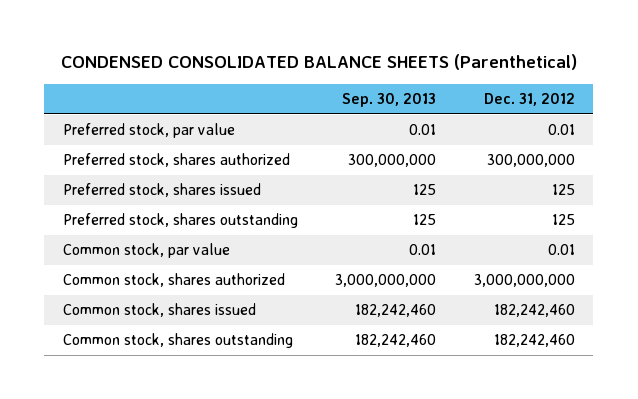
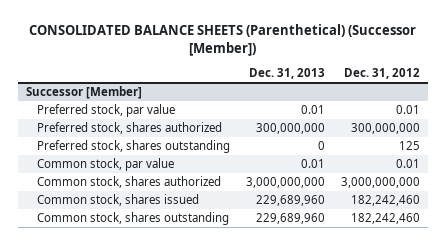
[60,54,577,71] CONDENSED CONSOLIDATED BALANCE SHEETS (Parenthetical) -> [28,24,416,57] CONSOLIDATED BALANCE SHEETS (Parenthetical) (Successor [Member])
[342,92,437,107] Sep. 30, 2013 -> none
none -> [249,68,326,80] Dec. 31, 2013
none -> [25,85,142,99] Successor [Member]
[62,183,261,198] Preferred stock, shares issued -> none

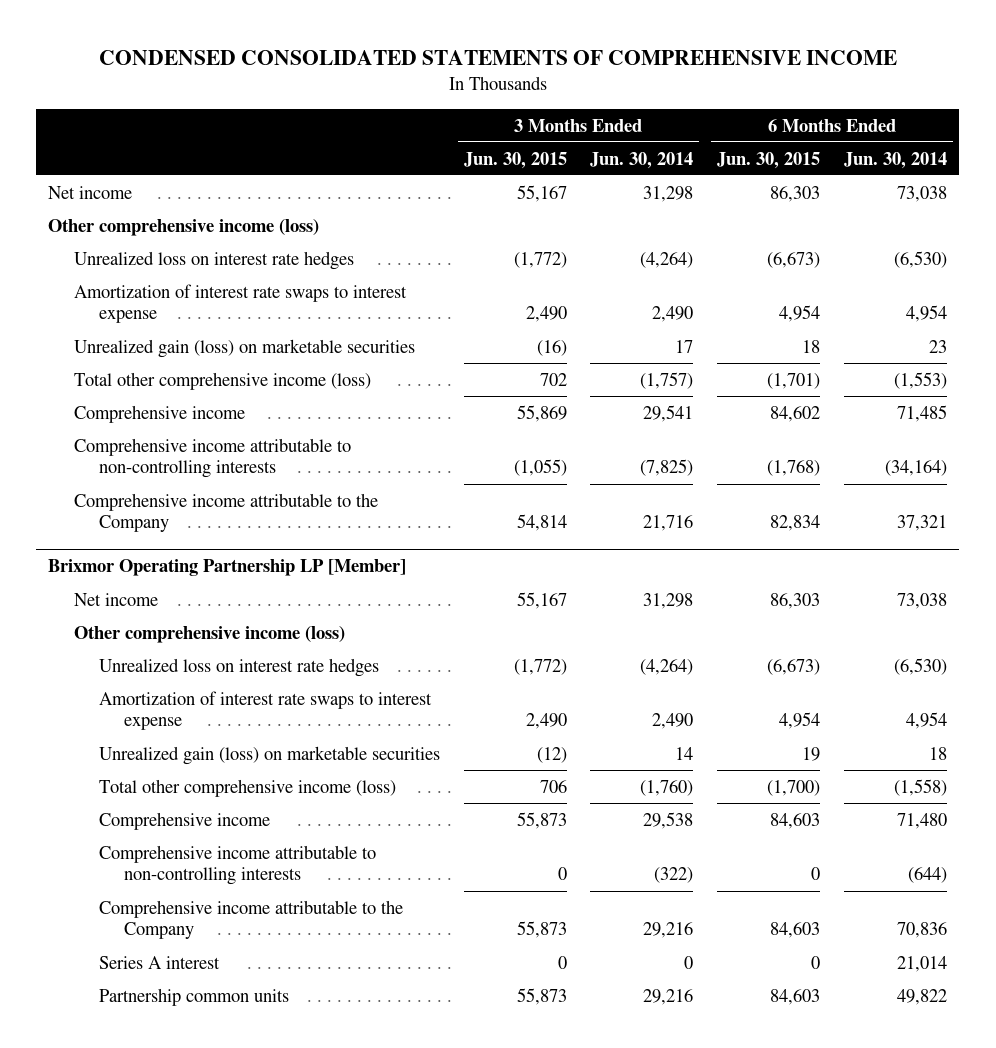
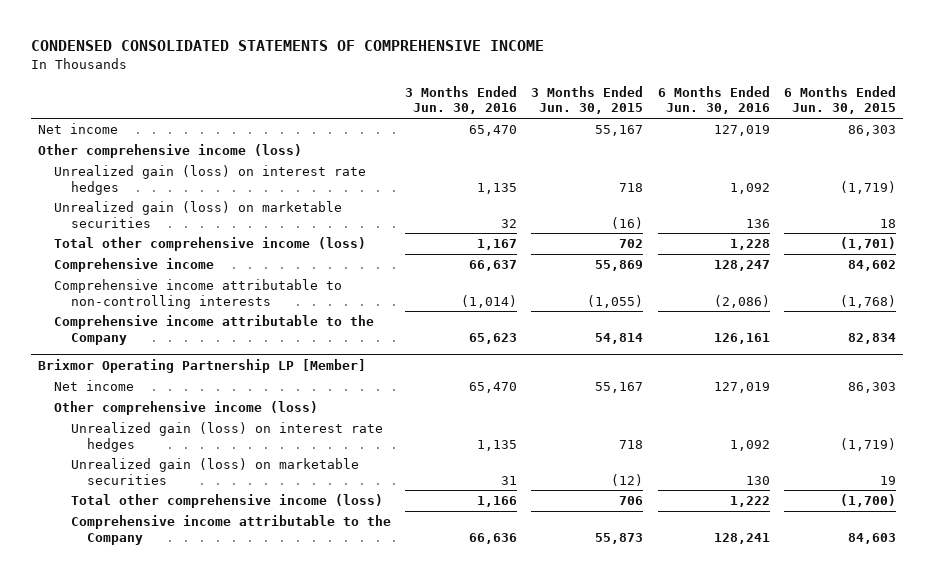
[590,151,694,169] Jun. 30, 2014 -> none
[844,151,948,169] Jun. 30, 2014 -> none
none -> [404,86,517,115] 3 Months Ended Jun. 30, 2016
none -> [657,86,770,115] 6 Months Ended Jun. 30, 2016
[73,283,407,324] Amortization of interest rate swaps to interest expense -> none
[73,250,354,270] Unrealized loss on interest rate hedges -> [54,165,367,195] Unrealized gain (loss) on interest rate hedges
[513,251,567,268] (1,772) -> [619,182,644,192] 718
[767,251,821,268] (6,673) -> [839,180,896,194] (1,719)
[98,690,432,731] Amortization of interest rate swaps to interest expense -> none
[98,657,379,677] Unrealized loss on interest rate hedges -> [70,422,383,452] Unrealized gain (loss) on interest rate hedges
[513,658,567,675] (1,772) -> [619,439,644,449] 718
[767,658,821,675] (6,673) -> [839,437,896,451] (1,719)
[98,811,270,830] Comprehensive income -> none
[98,844,376,886] Comprehensive income attributable to non-controlling interests -> none
[98,955,220,969] Series A interest -> none
[98,987,289,1006] Partnership common units -> none

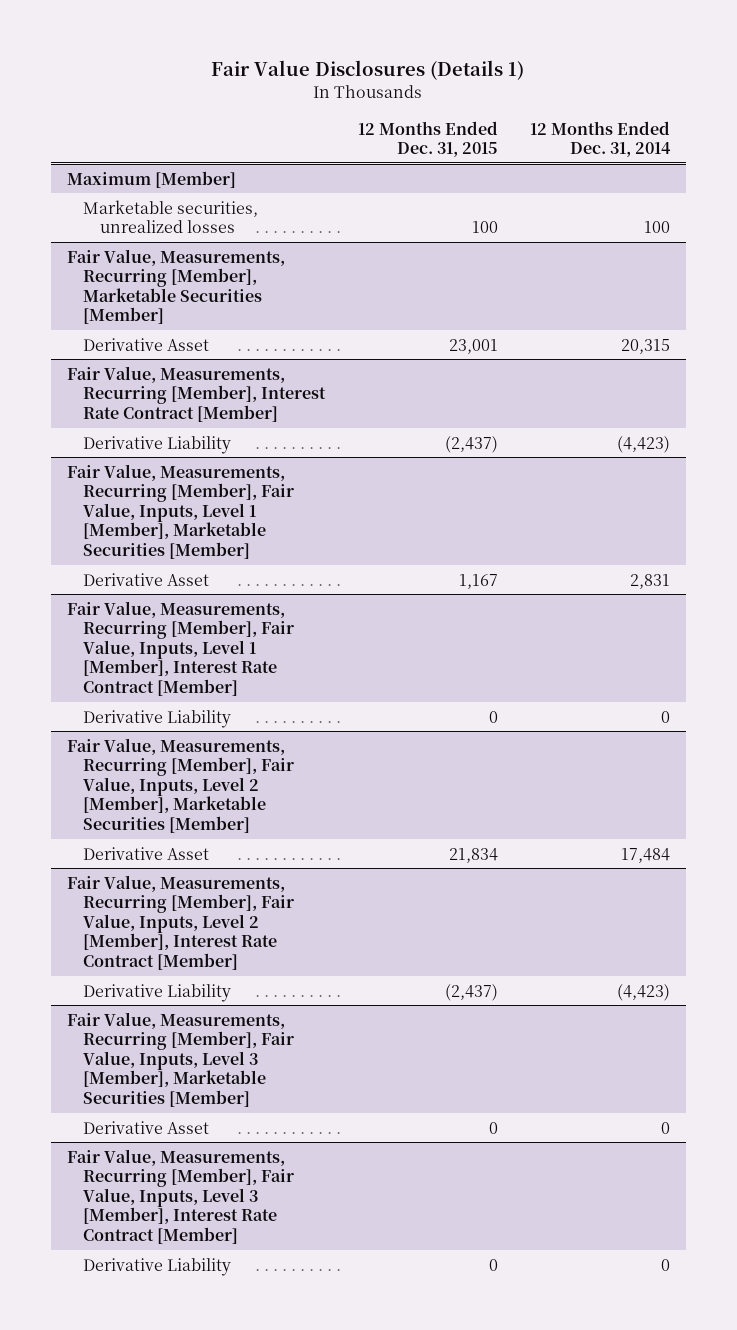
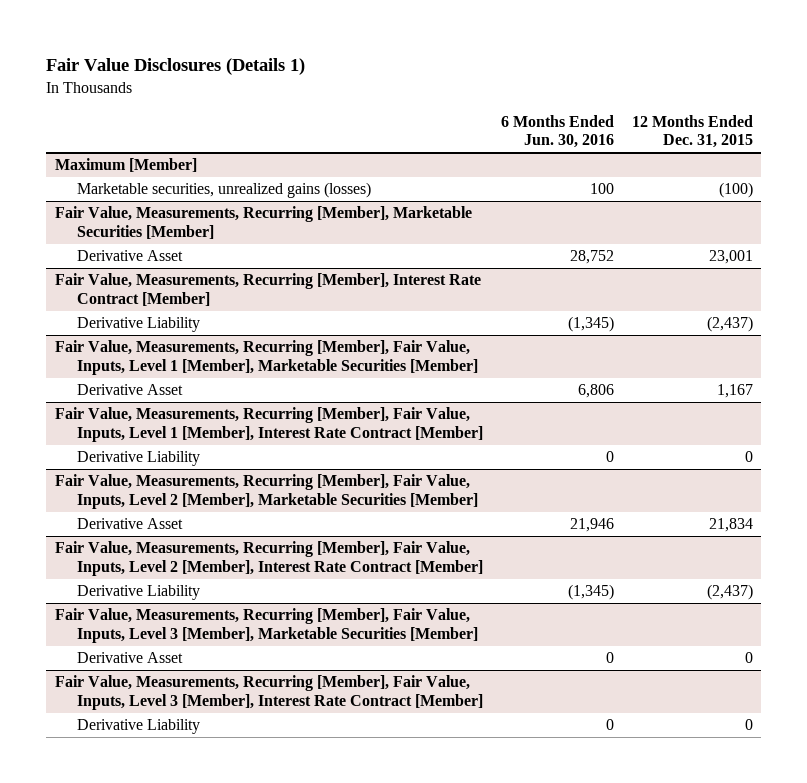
[529,120,671,158] 12 Months Ended Dec. 31, 2014 -> none
none -> [501,114,615,149] 6 Months Ended Jun. 30, 2016
[83,199,259,234] Marketable securities, unrealized losses -> [77,182,372,199] Marketable securities, unrealized gains (losses)
[471,221,498,234] 100 -> [718,182,753,199] (100)

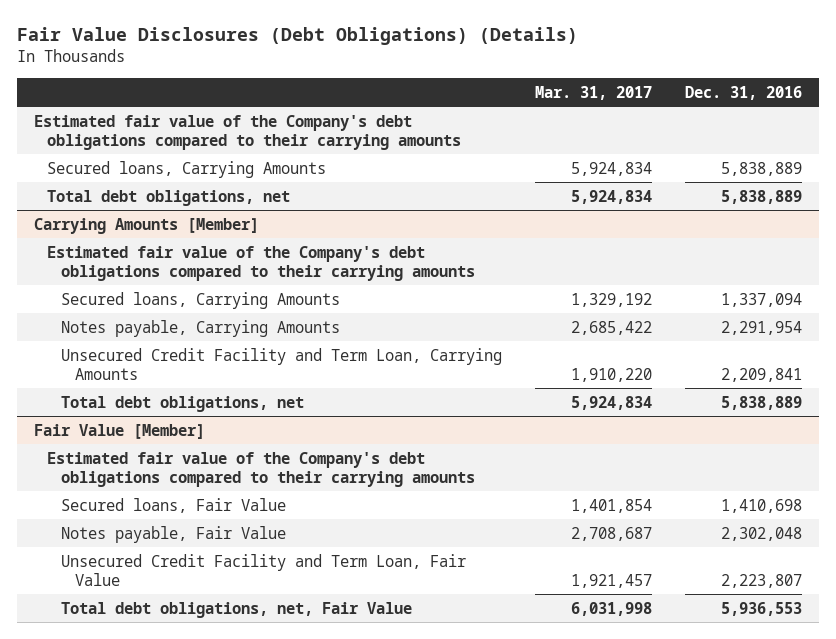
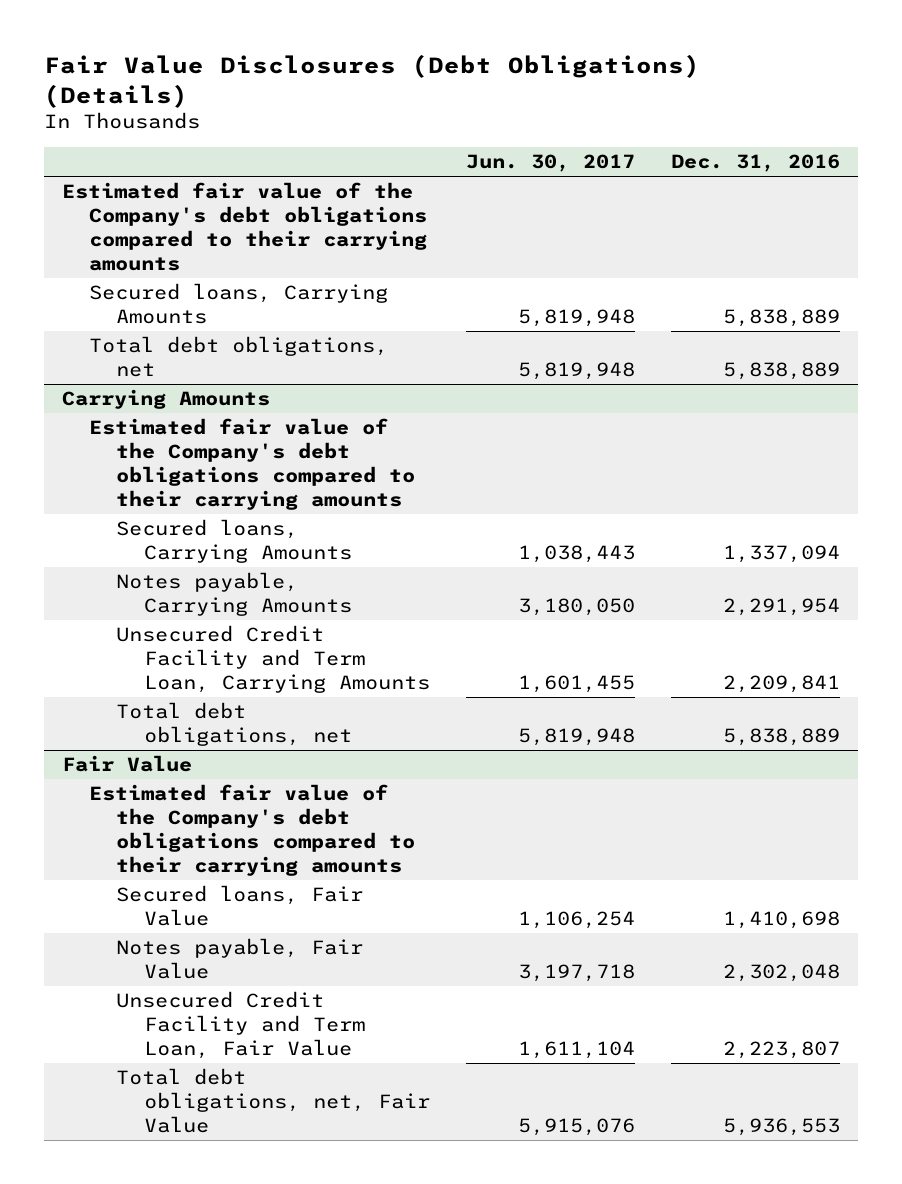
[535,85,653,100] Mar. 31, 2017 -> none
none -> [465,154,635,173] Jun. 30, 2017
[33,217,259,234] Carrying Amounts [Member] -> [61,388,270,409] Carrying Amounts
[33,423,205,439] Fair Value [Member] -> [61,754,192,772] Fair Value

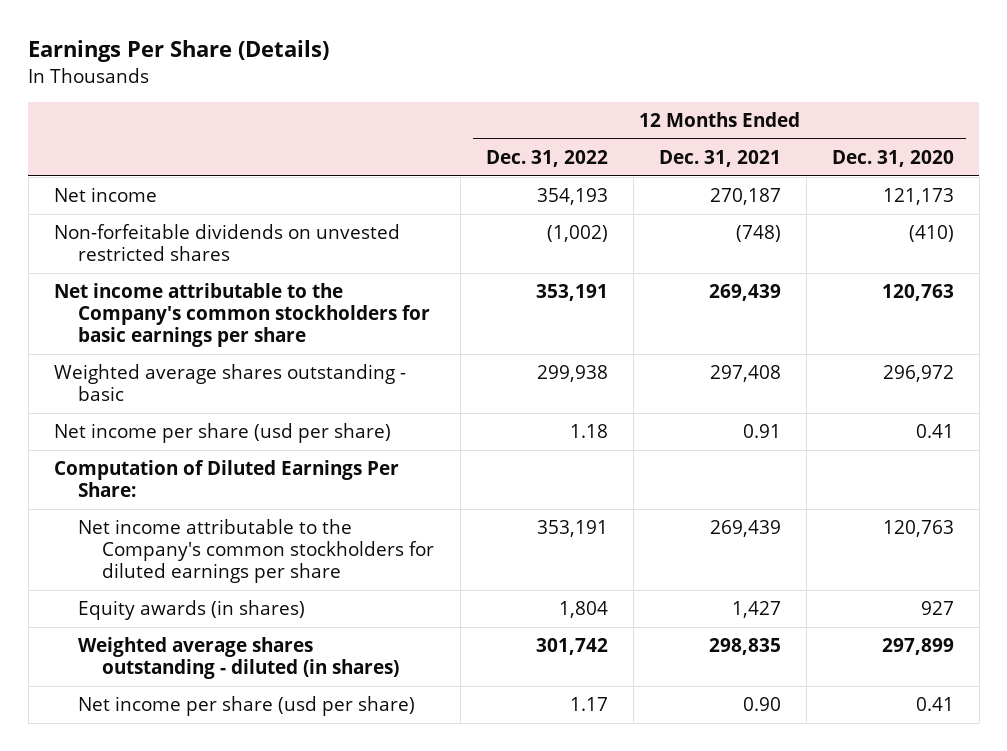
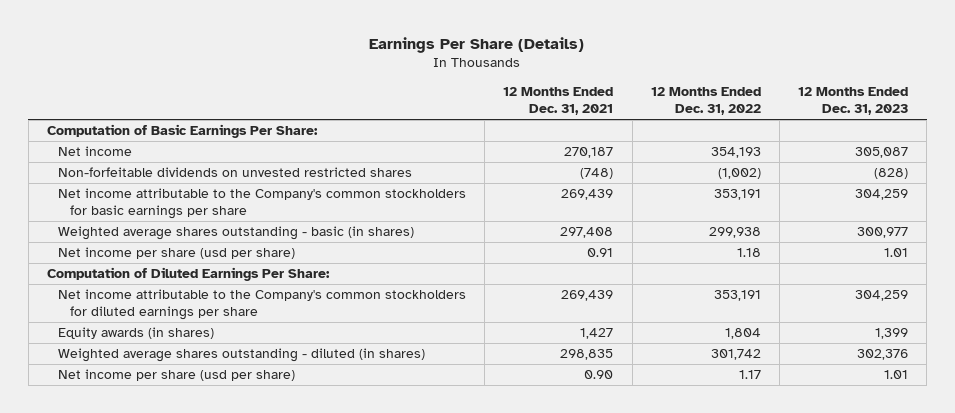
[831,149,954,167] Dec. 31, 2020 -> none
none -> [797,87,908,116] 12 Months Ended Dec. 31, 2023
none -> [46,124,318,139] Computation of Basic Earnings Per Share:
[53,364,406,402] Weighted average shares outstanding - basic -> [58,226,415,241] Weighted average shares outstanding - basic (in shares)

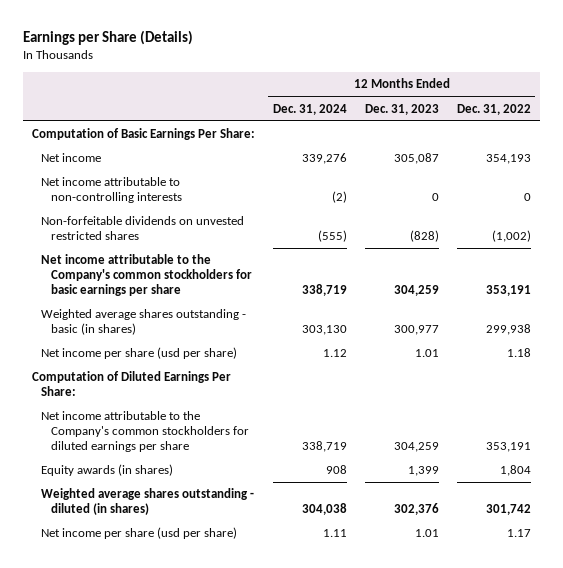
[369,37,585,54] Earnings Per Share (Details) -> [23,30,194,46] Earnings per Share (Details)
[503,87,614,116] 12 Months Ended Dec. 31, 2021 -> none
none -> [272,103,347,115] Dec. 31, 2024
none -> [41,177,182,204] Net income attributable to non-controlling interests

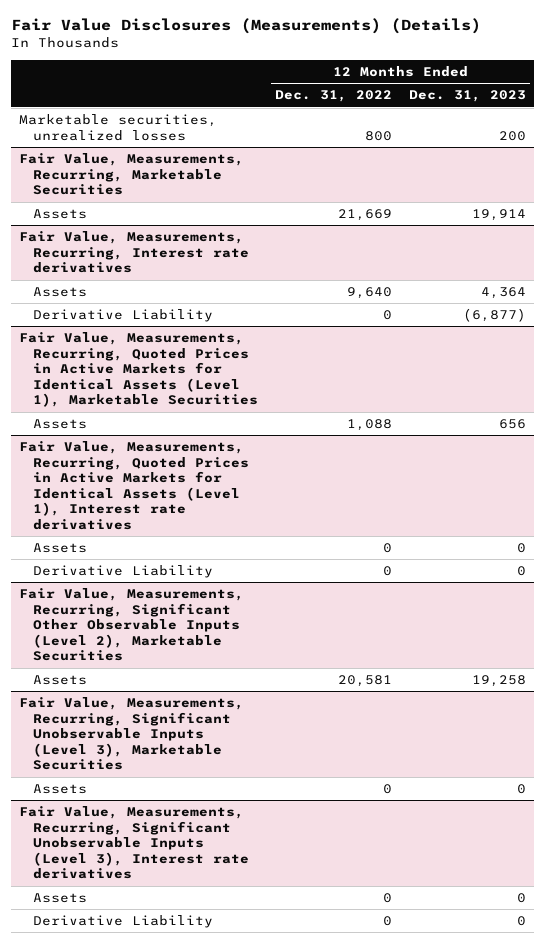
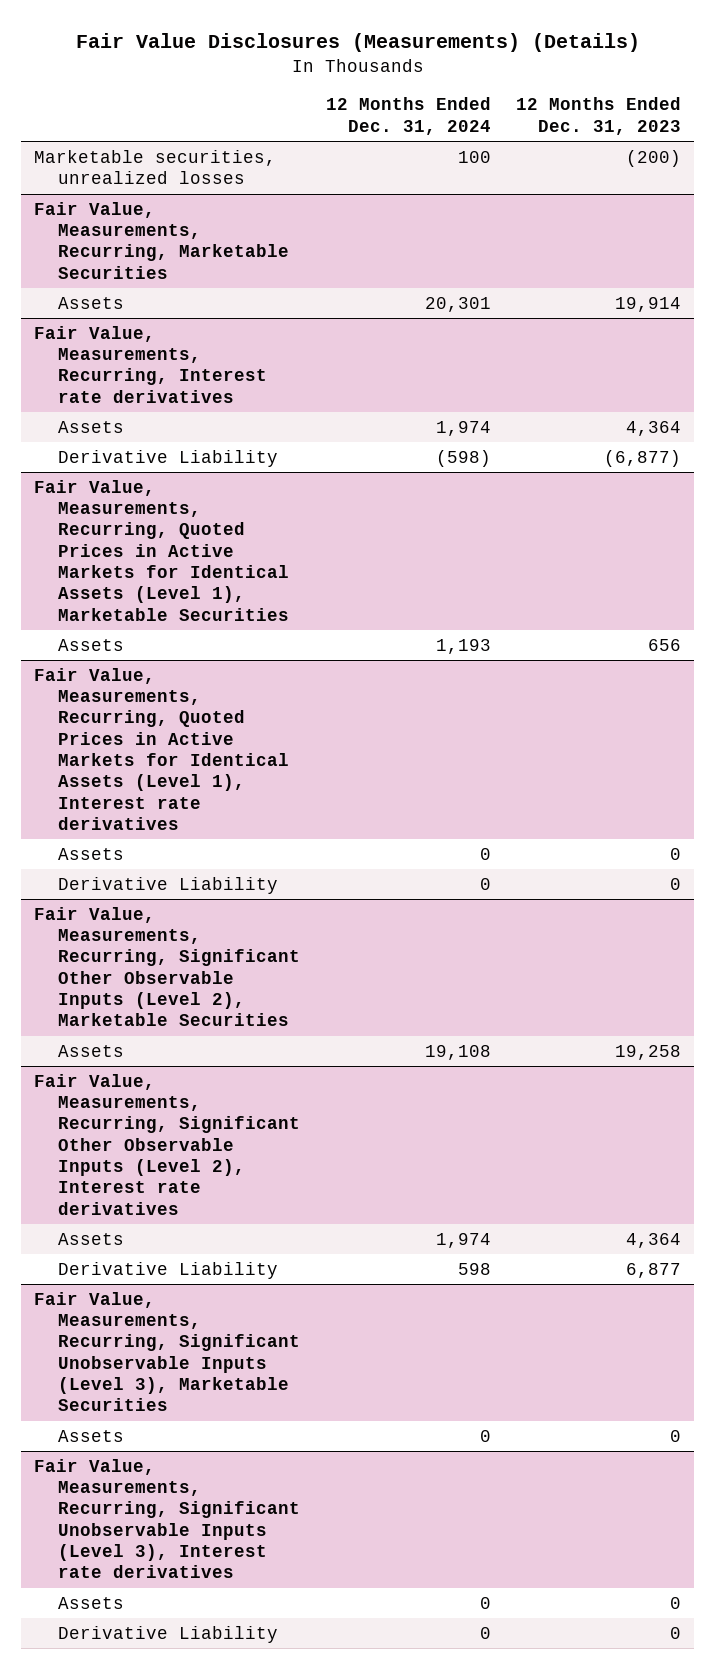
[275,90,393,103] Dec. 31, 2022 -> none
none -> [325,97,491,135] 12 Months Ended Dec. 31, 2024
[499,130,527,141] 200 -> [626,149,682,167] (200)
none -> [34,1073,301,1215] Fair Value, Measurements, Recurring, Significant Other Observable Inputs (Level 2), Interest rate derivatives
none -> [58,1232,125,1245] Assets
none -> [58,1261,279,1279] Derivative Liability

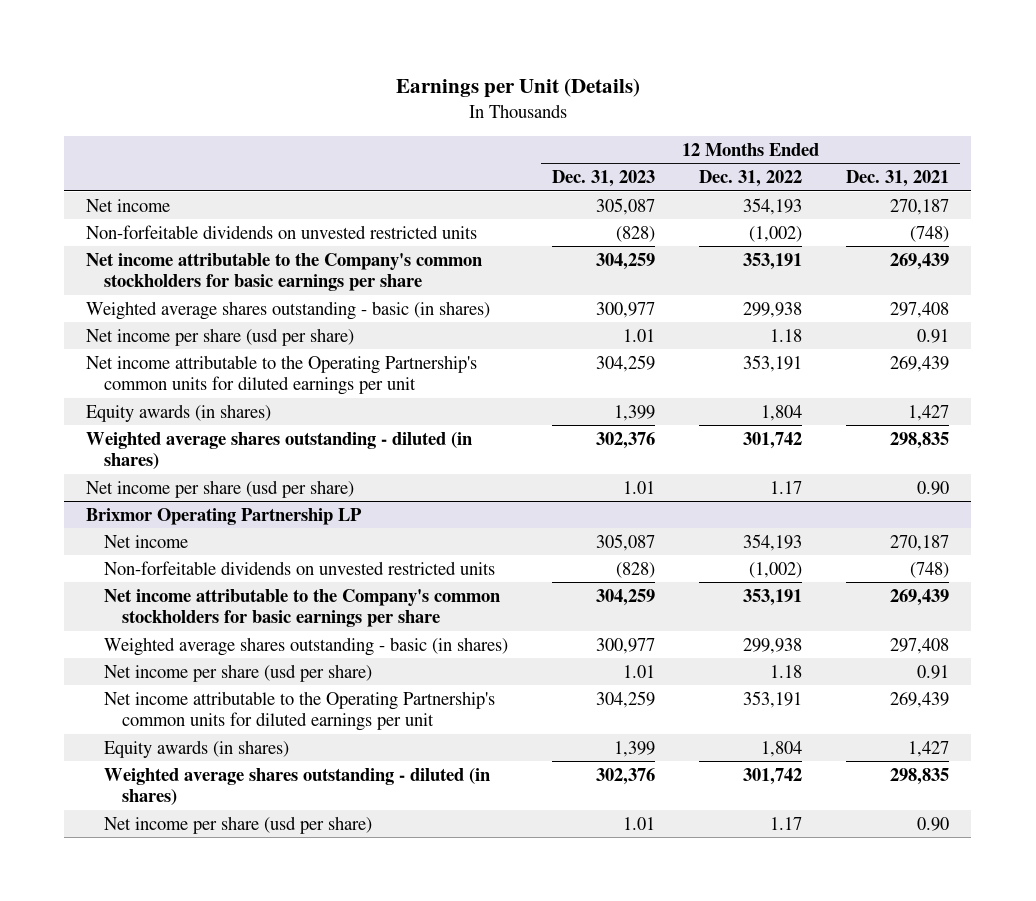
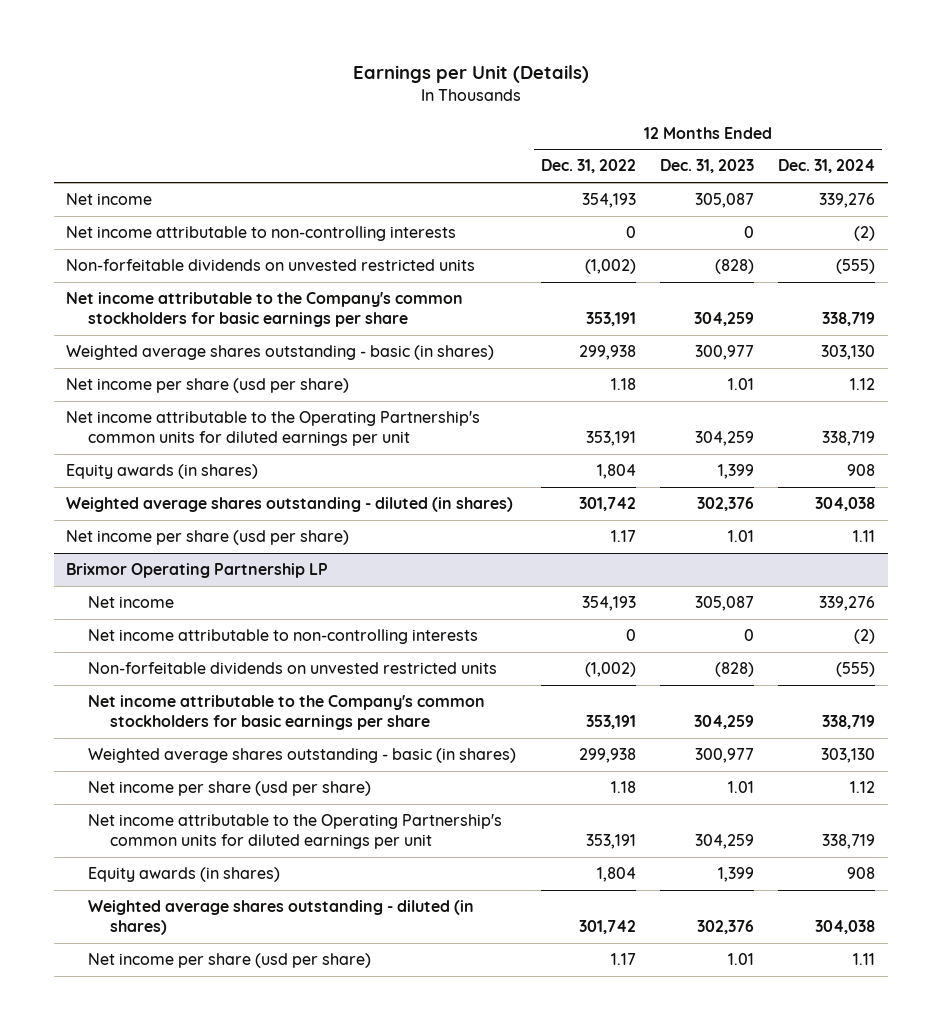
[846,170,950,188] Dec. 31, 2021 -> none
none -> [778,159,876,174] Dec. 31, 2024
none -> [66,226,457,242] Net income attributable to non-controlling interests
none -> [88,629,479,645] Net income attributable to non-controlling interests

